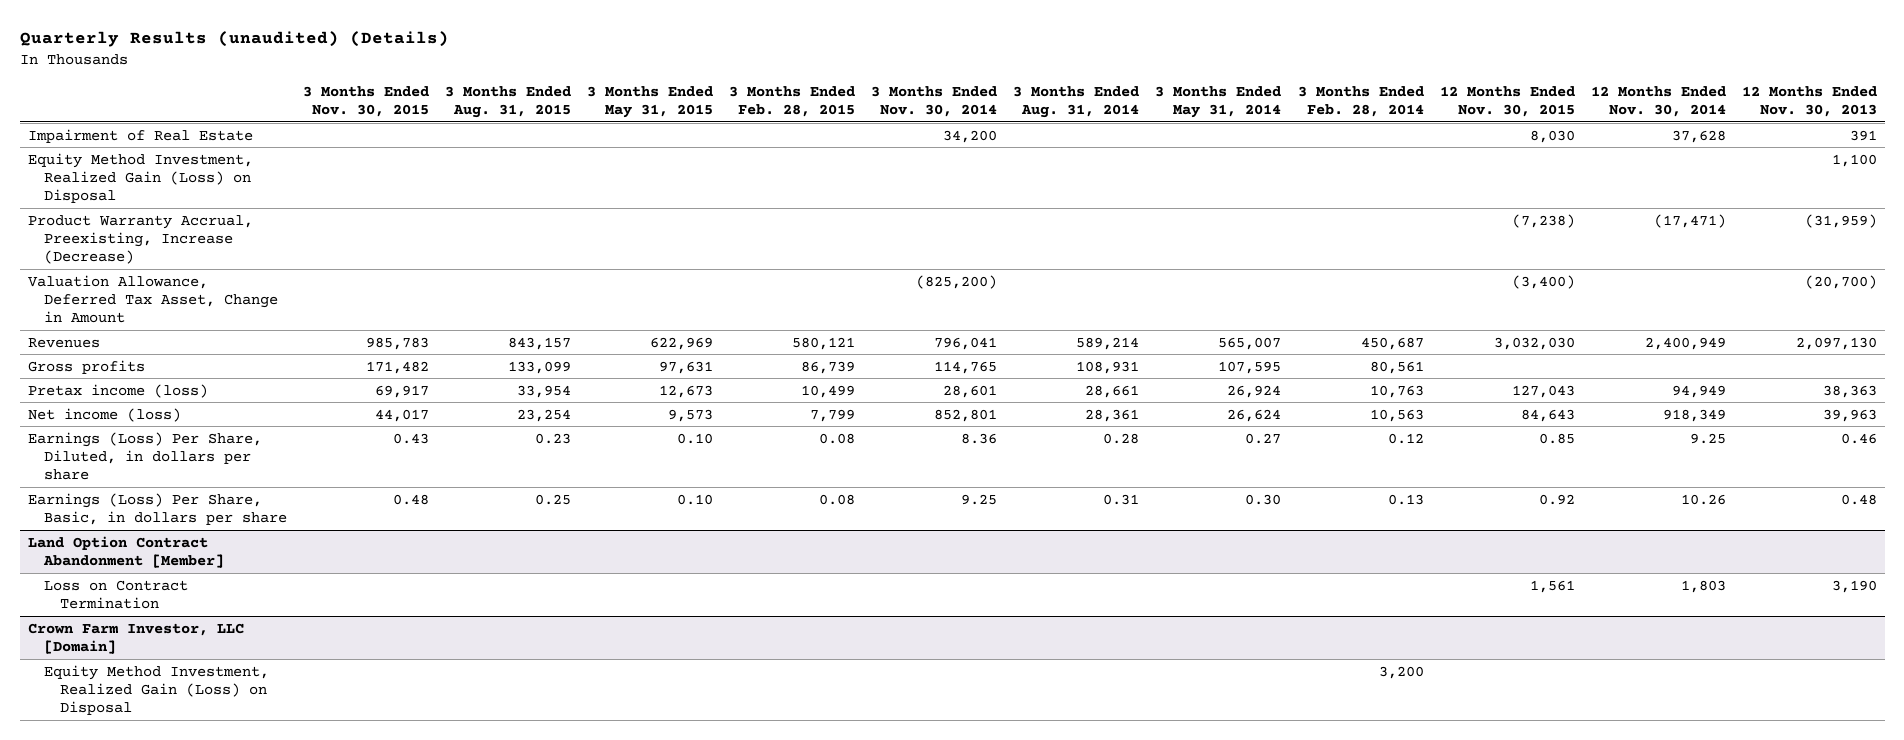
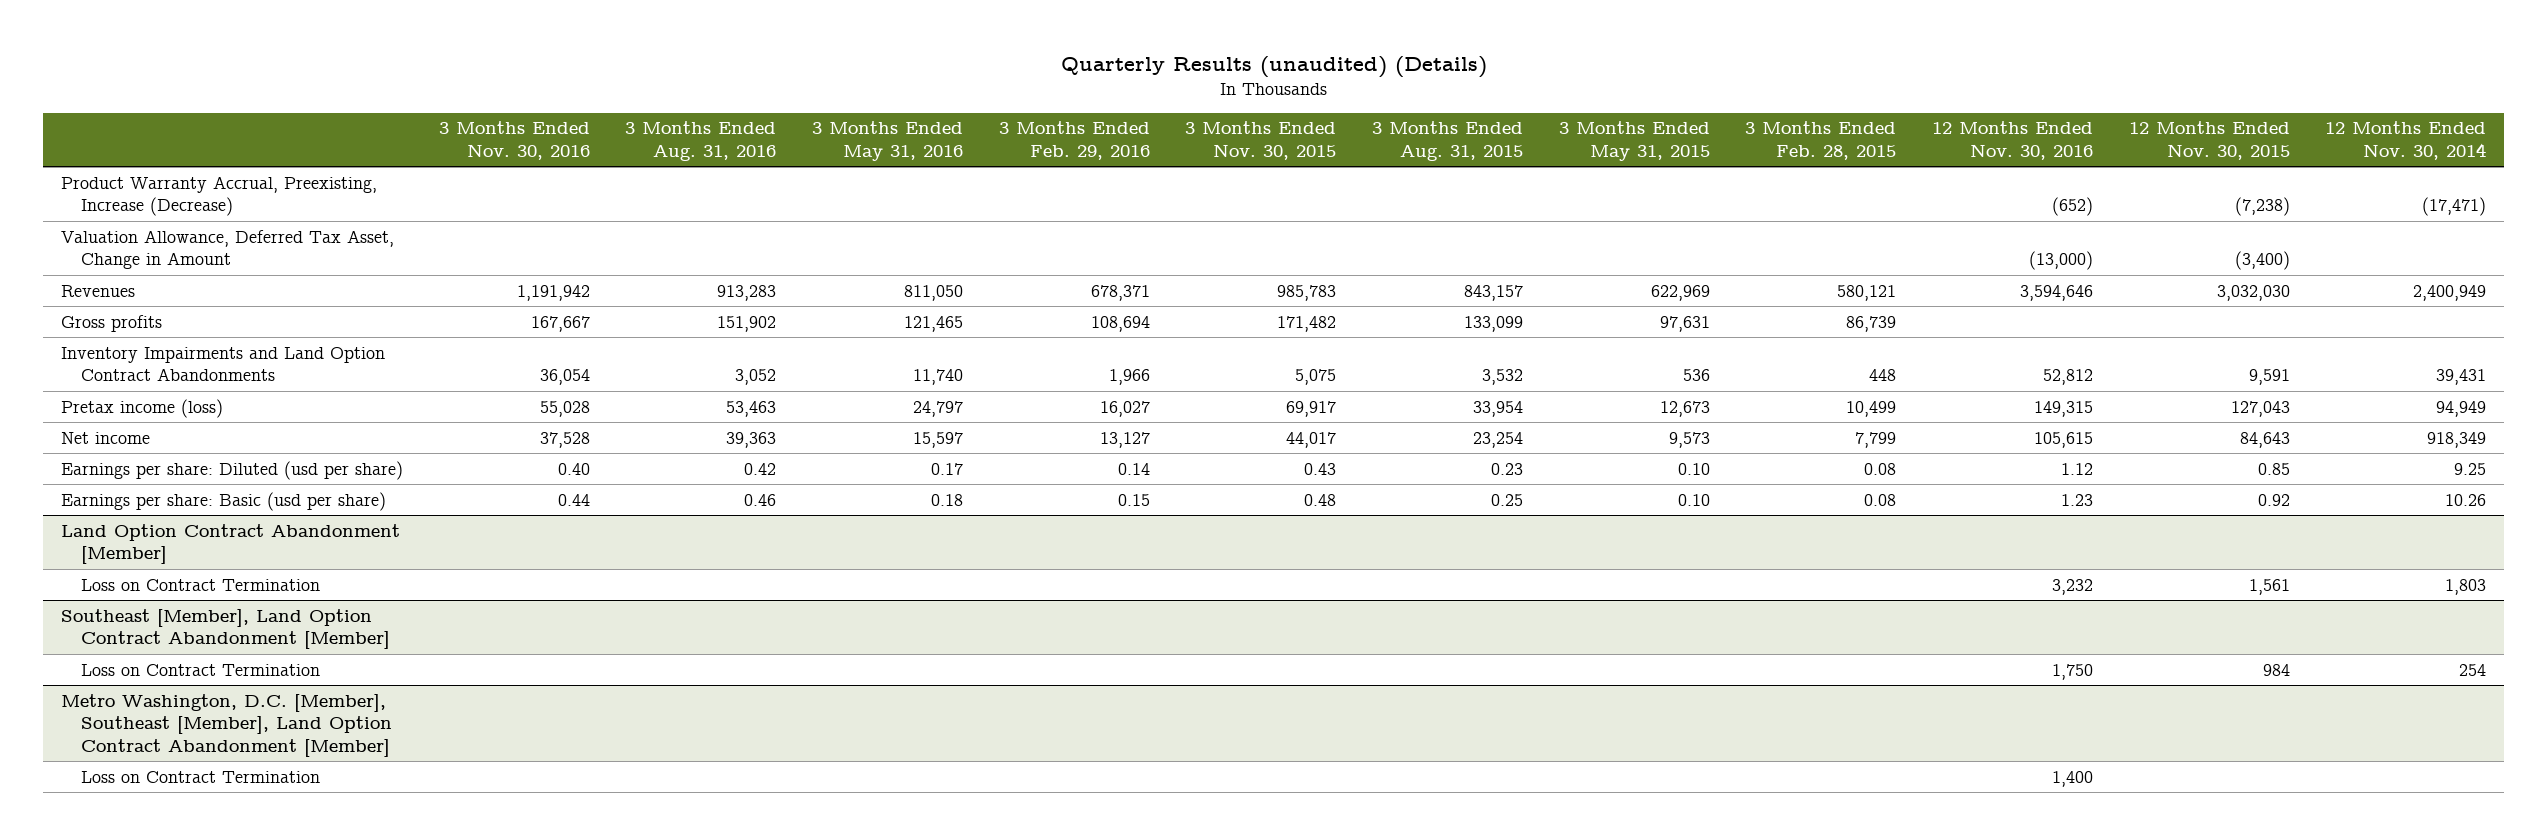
[871,85,998,118] 3 Months Ended Nov. 30, 2014 -> none
[1013,85,1140,119] 3 Months Ended Aug. 31, 2014 -> none
[1155,85,1282,119] 3 Months Ended May 31, 2014 -> none
[1297,85,1424,118] 3 Months Ended Feb. 28, 2014 -> none
[1741,85,1877,118] 12 Months Ended Nov. 30, 2013 -> none
none -> [438,121,590,160] 3 Months Ended Nov. 30, 2016
none -> [625,121,777,161] 3 Months Ended Aug. 31, 2016
none -> [812,121,964,161] 3 Months Ended May 31, 2016
none -> [998,121,1150,160] 3 Months Ended Feb. 29, 2016
none -> [1932,121,2094,160] 12 Months Ended Nov. 30, 2016
[27,128,253,143] Impairment of Real Estate -> none
[27,152,253,204] Equity Method Investment, Realized Gain (Loss) on Disposal -> none
none -> [60,346,385,382] Inventory Impairments and Land Option Contract Abandonments
[27,407,181,422] Net income (loss) -> [60,431,150,444] Net income
[27,431,262,481] Earnings (Loss) Per Share, Diluted, in dollars per share -> [60,460,403,480] Earnings per share: Diluted (usd per share)
[27,492,287,525] Earnings (Loss) Per Share, Basic, in dollars per share -> [60,491,386,511] Earnings per share: Basic (usd per share)
[27,622,244,654] Crown Farm Investor, LLC [Domain] -> none
[43,664,269,716] Equity Method Investment, Realized Gain (Loss) on Disposal -> none
none -> [60,608,390,650] Southeast [Member], Land Option Contract Abandonment [Member]
none -> [80,663,320,676] Loss on Contract Termination
none -> [60,693,392,757] Metro Washington, D.C. [Member], Southeast [Member], Land Option Contract Abandonment [Member]
none -> [80,770,320,783] Loss on Contract Termination

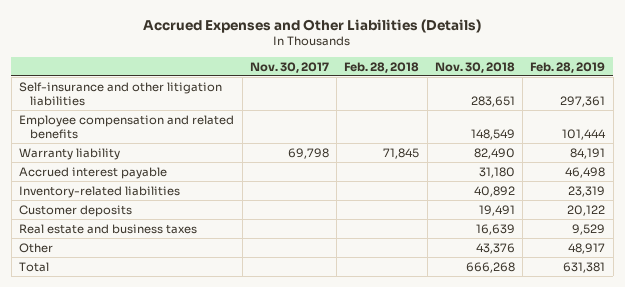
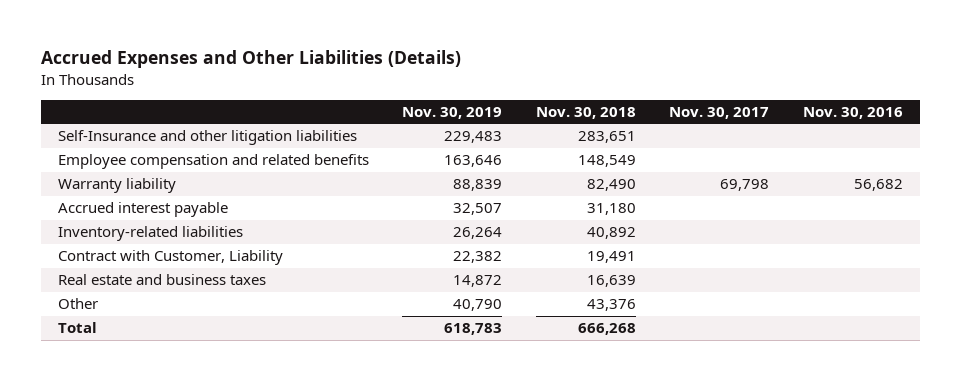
[344,61,420,73] Feb. 28, 2018 -> none
[530,61,606,73] Feb. 28, 2019 -> none
none -> [402,106,503,119] Nov. 30, 2019
none -> [802,106,903,119] Nov. 30, 2016
[19,81,223,106] Self-insurance and other litigation liabilities -> [57,130,357,146] Self-Insurance and other litigation liabilities
[19,204,133,217] Customer deposits -> [57,250,283,266] Contract with Customer, Liability

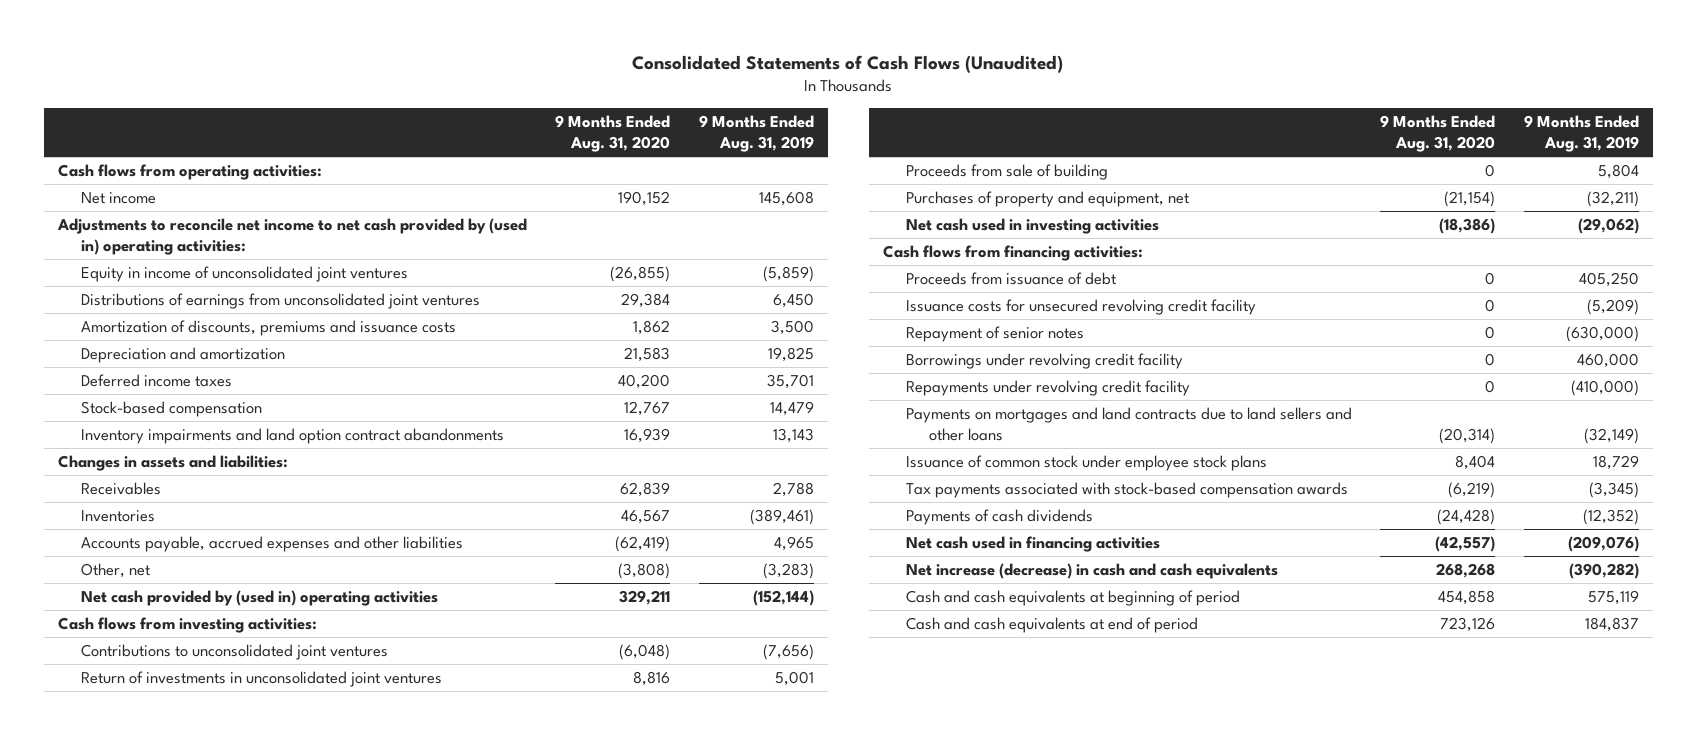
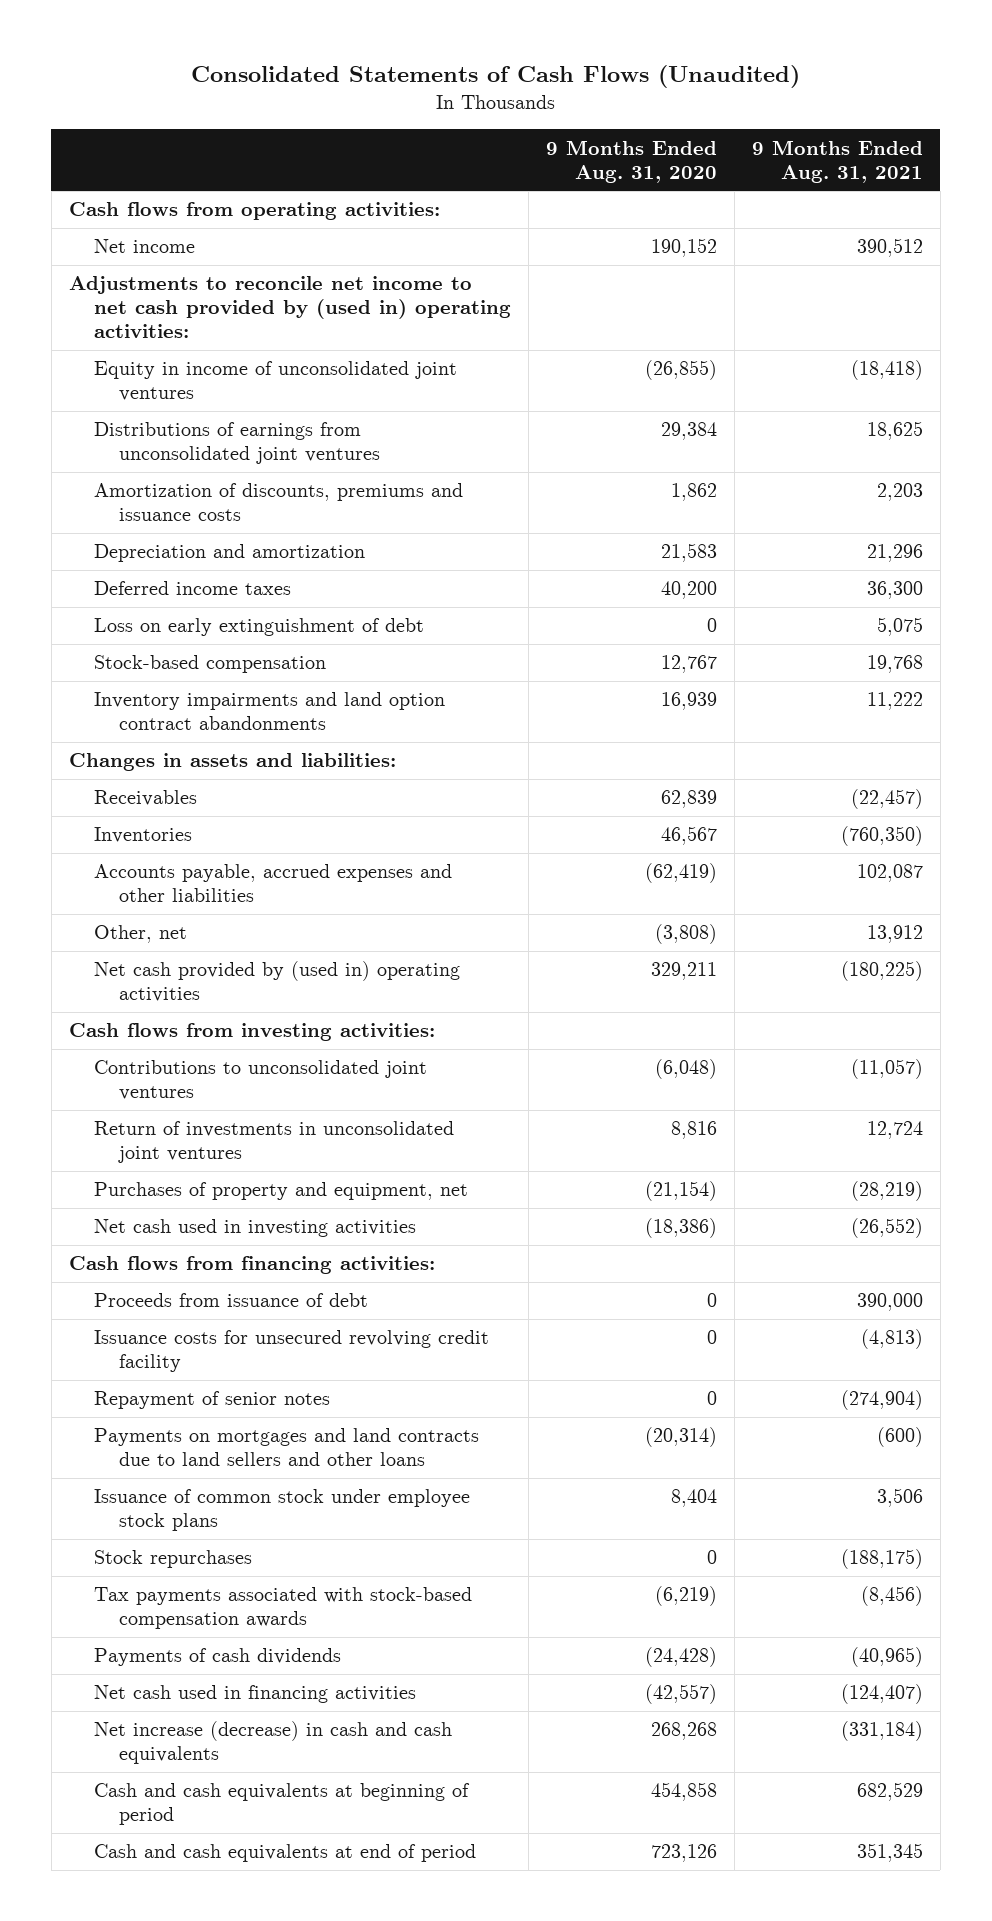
[698,114,814,152] 9 Months Ended Aug. 31, 2019 -> none
none -> [751,139,923,183] 9 Months Ended Aug. 31, 2021
none -> [93,618,424,637] Loss on early extinguishment of debt
[905,163,1108,180] Proceeds from sale of building -> none
[905,352,1183,369] Borrowings under revolving credit facility -> none
[905,379,1190,396] Repayments under revolving credit facility -> none
none -> [93,1550,252,1569] Stock repurchases

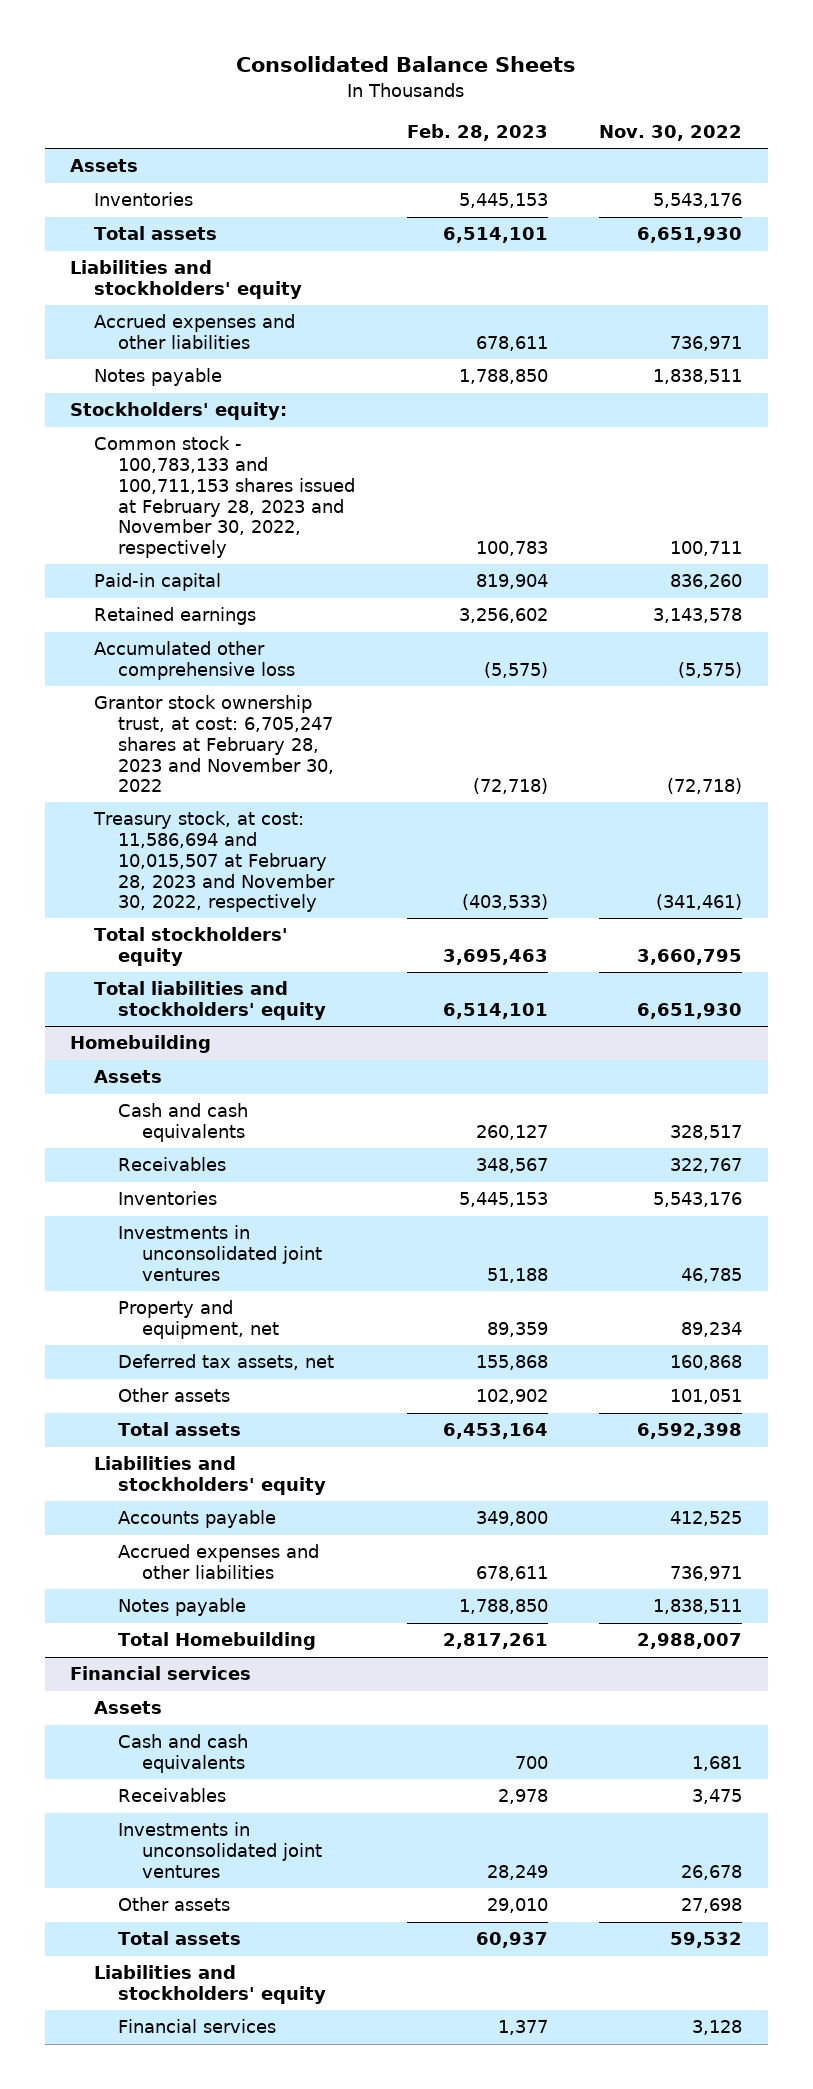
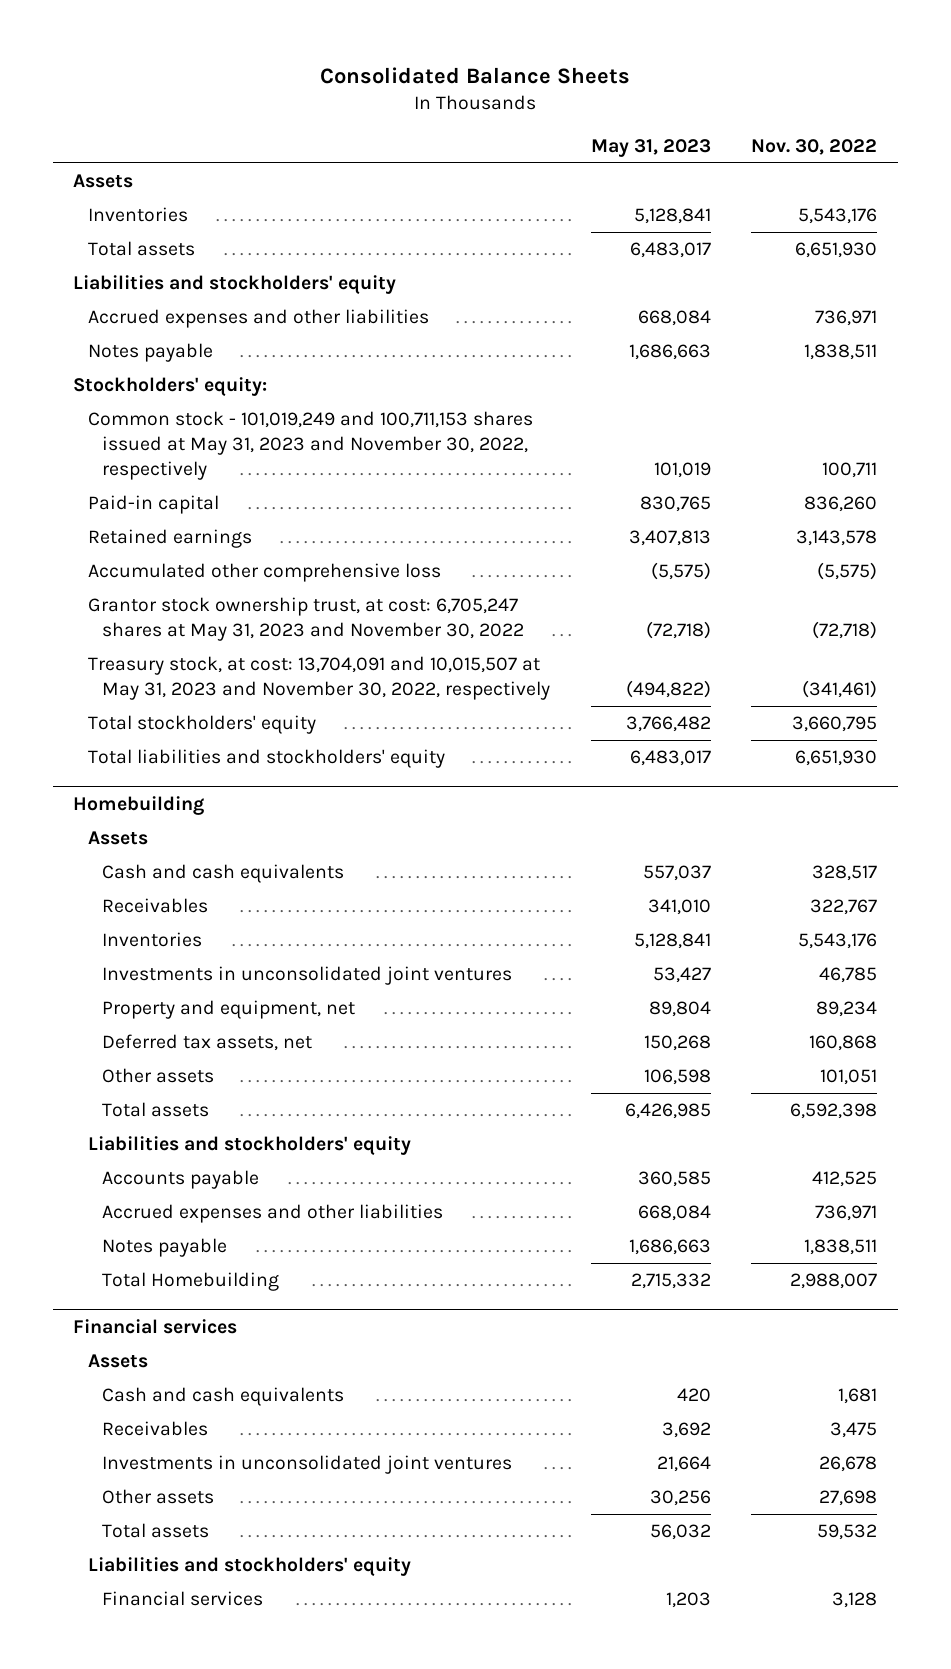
[406,124,548,142] Feb. 28, 2023 -> none
none -> [590,138,711,157] May 31, 2023
[94,436,356,558] Common stock - 100,783,133 and 100,711,153 shares issued at February 28, 2023 and November 30, 2022, respectively -> [87,411,533,481] Common stock - 101,019,249 and 100,711,153 shares issued at May 31, 2023 and November 30, 2022, respectively
[94,695,335,793] Grantor stock ownership trust, at cost: 6,705,247 shares at February 28, 2023 and November 30, 2022 -> [87,597,525,642] Grantor stock ownership trust, at cost: 6,705,247 shares at May 31, 2023 and November 30, 2022
[93,811,336,913] Treasury stock, at cost: 11,586,694 and 10,015,507 at February 28, 2023 and November 30, 2022, respectively -> [87,656,551,701] Treasury stock, at cost: 13,704,091 and 10,015,507 at May 31, 2023 and November 30, 2022, respectively

